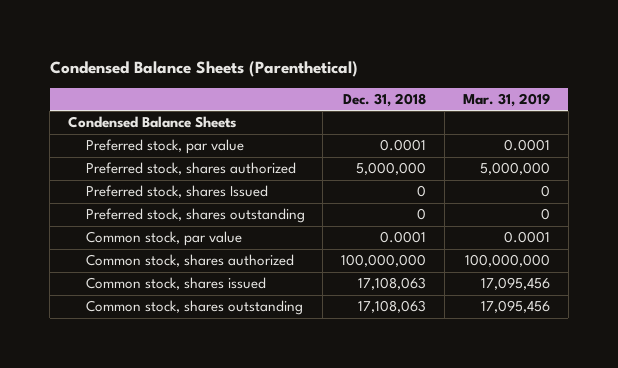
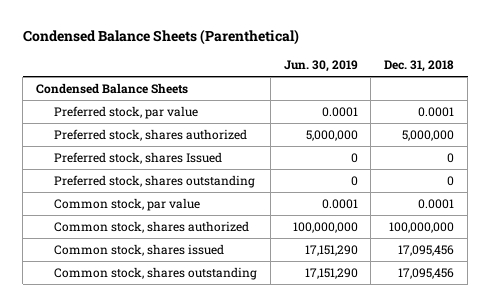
[462,93,550,108] Mar. 31, 2019 -> none
none -> [283,60,358,73] Jun. 30, 2019
[358,277,427,291] 17,108,063 -> [398,244,455,256] 17,095,456
[358,300,427,314] 17,108,063 -> [398,267,455,279] 17,095,456

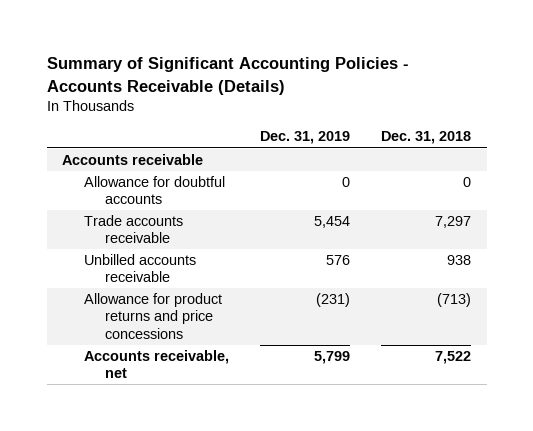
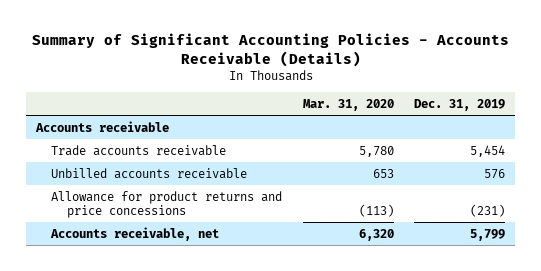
[381,131,472,145] Dec. 31, 2018 -> none
none -> [302,99,394,112] Mar. 31, 2020
[83,176,225,205] Allowance for doubtful accounts -> none

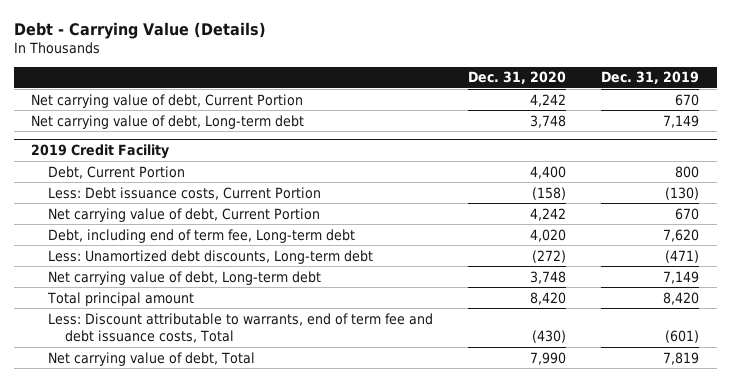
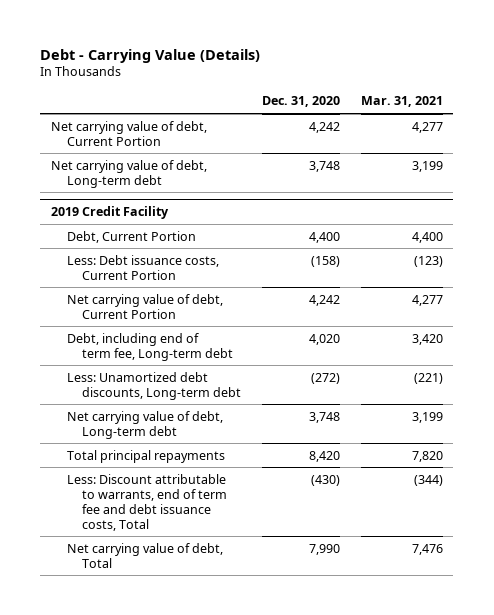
[601,71,700,85] Dec. 31, 2019 -> none
none -> [360,96,443,108] Mar. 31, 2021
[47,291,195,306] Total principal amount -> [66,449,225,463] Total principal repayments

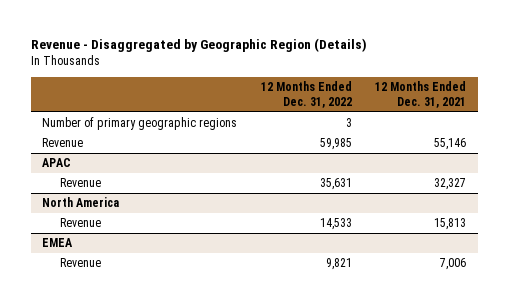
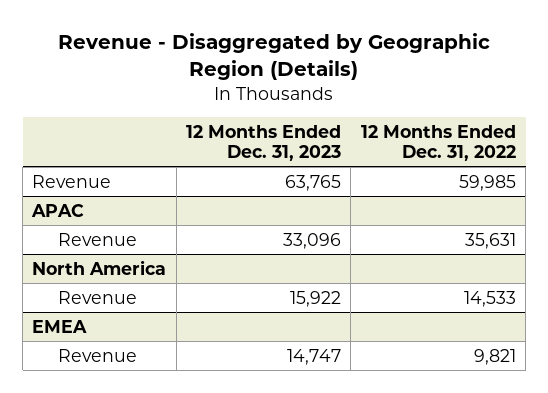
[375,80,467,108] 12 Months Ended Dec. 31, 2021 -> none
none -> [186,124,342,161] 12 Months Ended Dec. 31, 2023
[42,117,238,131] Number of primary geographic regions -> none

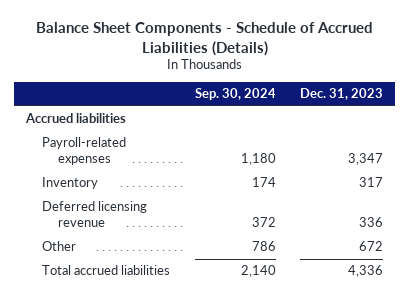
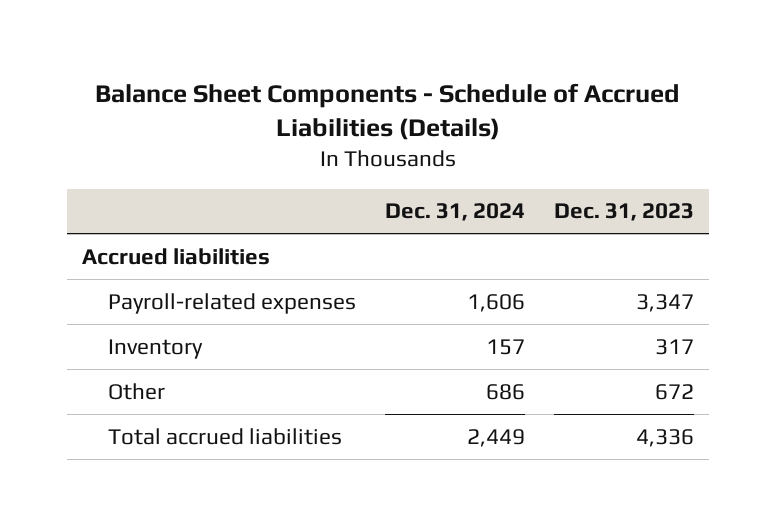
[194,88,276,101] Sep. 30, 2024 -> none
none -> [385,203,526,222] Dec. 31, 2024
[42,201,148,228] Deferred licensing revenue -> none

